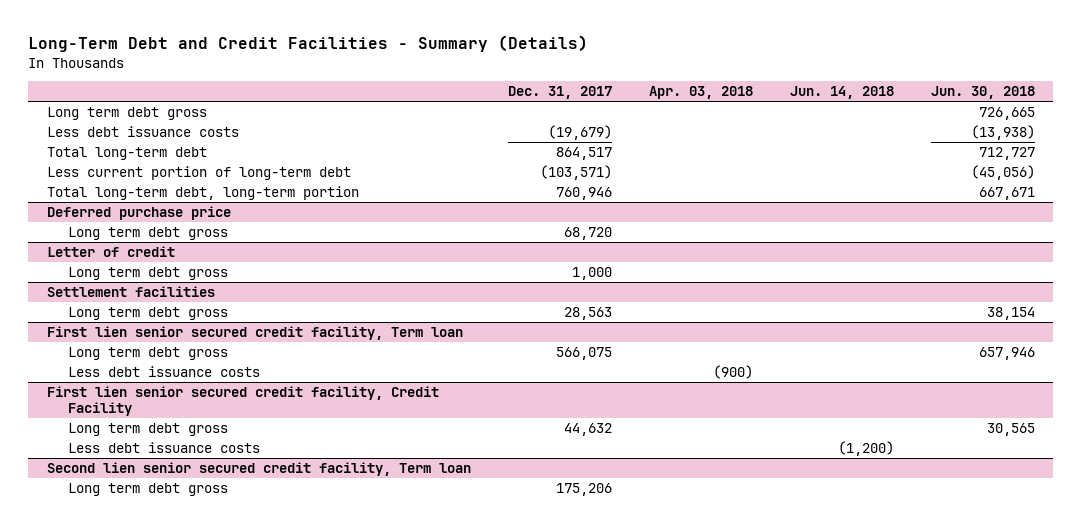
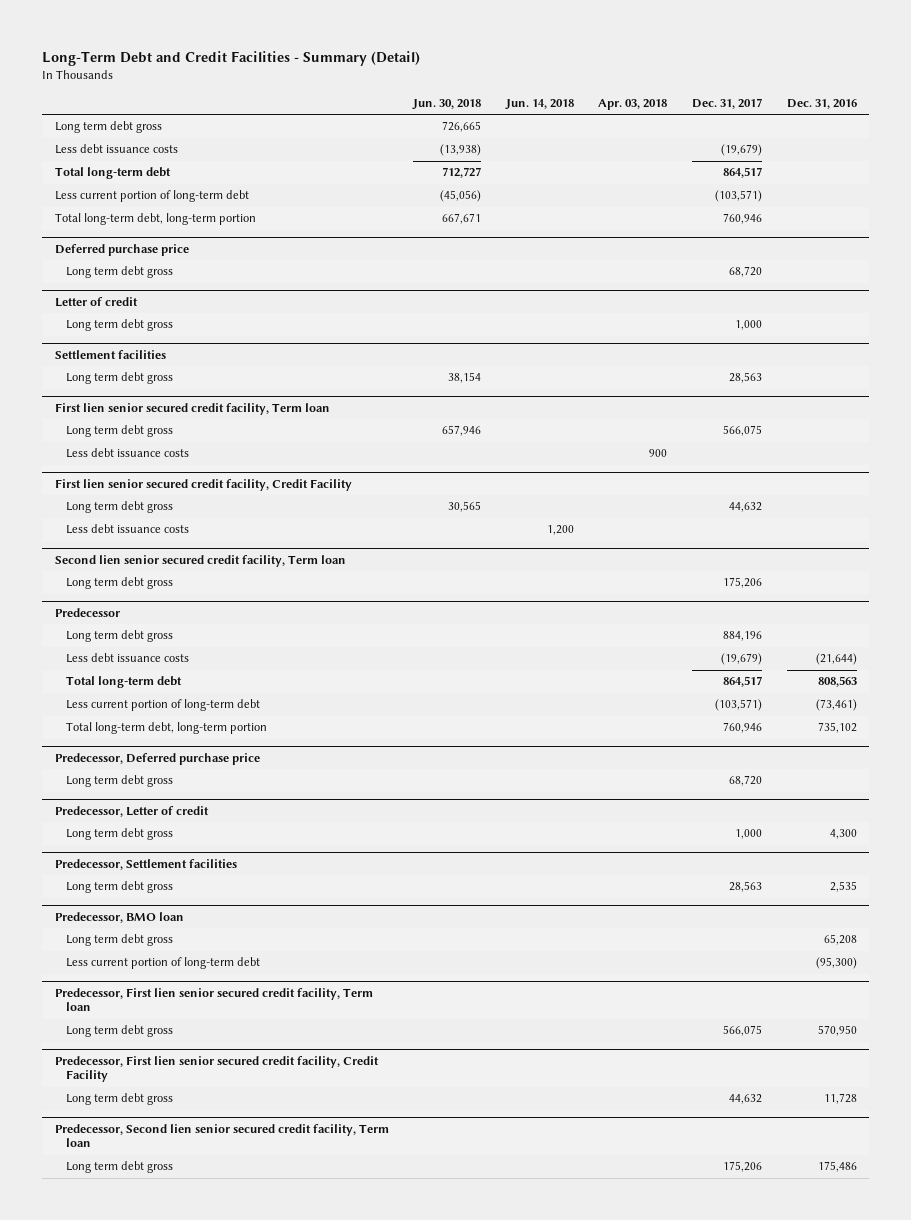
[28,35,589,53] Long-Term Debt and Credit Facilities - Summary (Details) -> [42,50,421,66] Long-Term Debt and Credit Facilities - Summary (Detail)
none -> [786,98,857,109] Dec. 31, 2016
[712,365,753,380] (900) -> [649,449,668,458] 900
[837,441,894,457] (1,200) -> [546,525,574,536] 1,200
none -> [54,607,120,617] Predecessor
none -> [66,630,174,643] Long term debt gross
none -> [66,653,190,664] Less debt issuance costs
none -> [66,676,183,689] Total long-term debt
none -> [66,699,261,712] Less current portion of long-term debt
none -> [66,722,268,735] Total long-term debt, long-term portion
none -> [54,752,260,765] Predecessor, Deferred purchase price
none -> [66,775,174,788] Long term debt gross
none -> [54,805,209,817] Predecessor, Letter of credit
none -> [66,828,174,841] Long term debt gross
none -> [54,858,237,870] Predecessor, Settlement facilities
none -> [66,881,174,894] Long term debt gross
none -> [54,911,184,923] Predecessor, BMO loan
none -> [66,934,174,947] Long term debt gross
none -> [66,957,261,970] Less current portion of long-term debt
none -> [54,987,373,1012] Predecessor, First lien senior secured credit facility, Term loan
none -> [66,1025,174,1038] Long term debt gross
none -> [54,1055,379,1083] Predecessor, First lien senior secured credit facility, Credit Facility
none -> [66,1093,174,1106] Long term debt gross
none -> [54,1123,389,1148] Predecessor, Second lien senior secured credit facility, Term loan
none -> [66,1161,174,1174] Long term debt gross

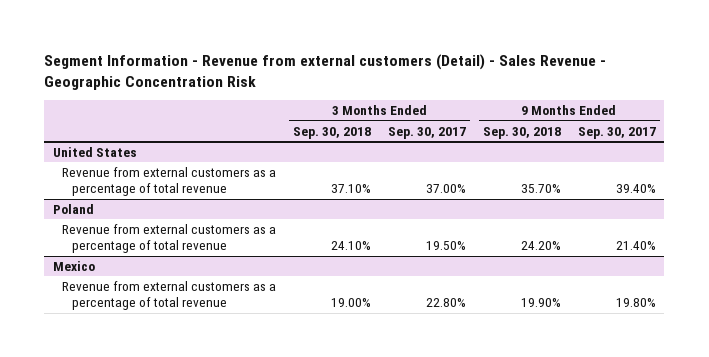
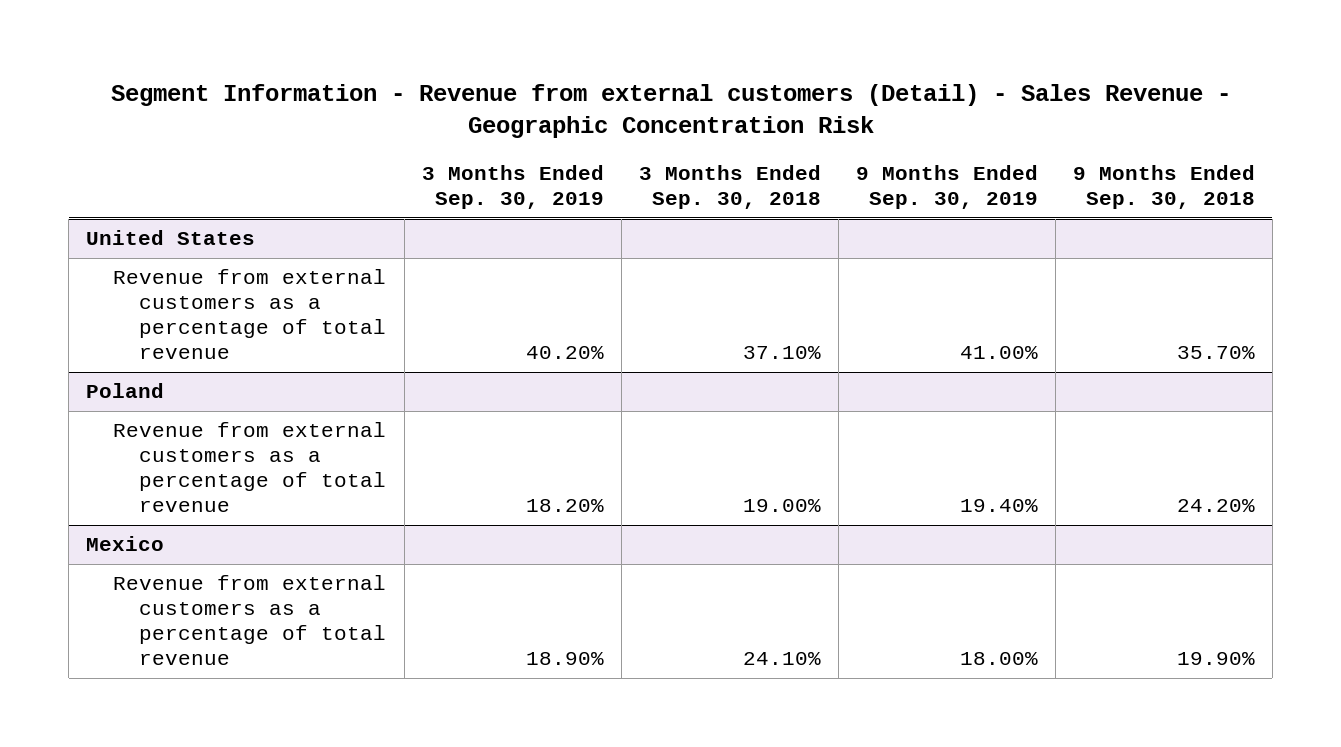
[388,126,467,139] Sep. 30, 2017 -> none
[577,126,656,139] Sep. 30, 2017 -> none
none -> [421,165,604,210] 3 Months Ended Sep. 30, 2019
none -> [855,165,1038,210] 9 Months Ended Sep. 30, 2019
[331,241,372,251] 24.10% -> [742,499,821,513] 19.00%
[331,298,372,308] 19.00% -> [742,652,821,666] 24.10%

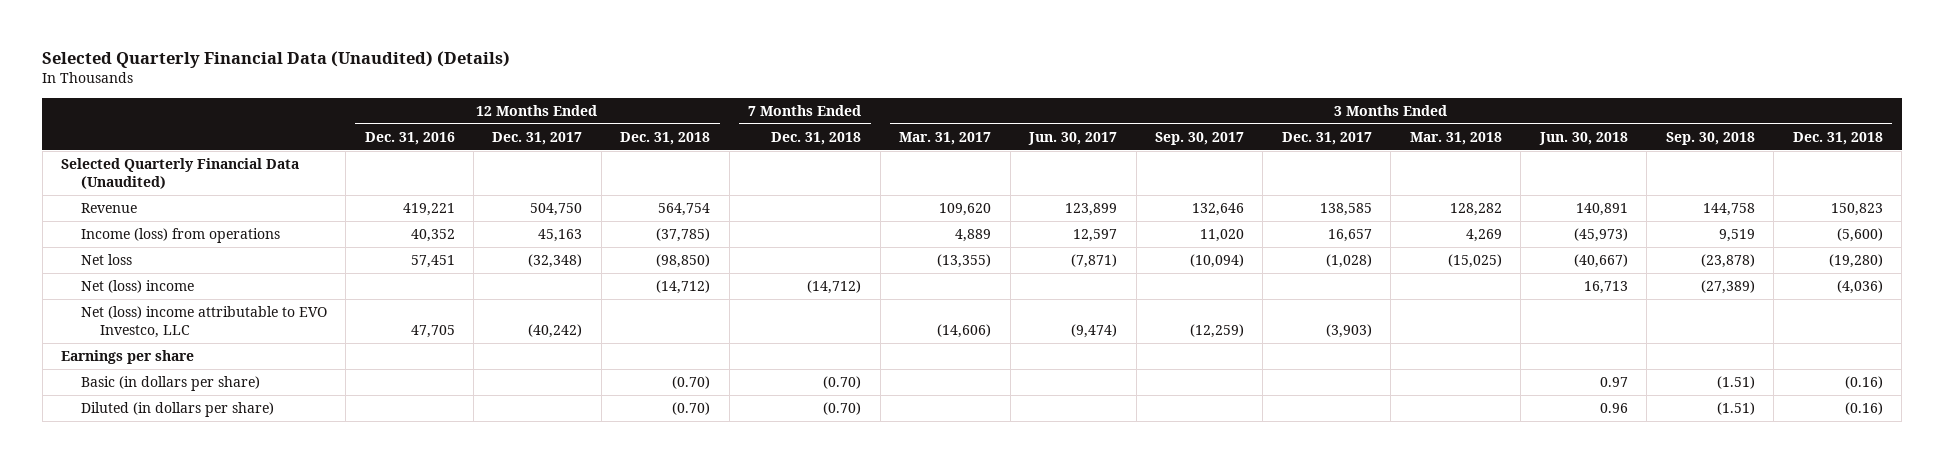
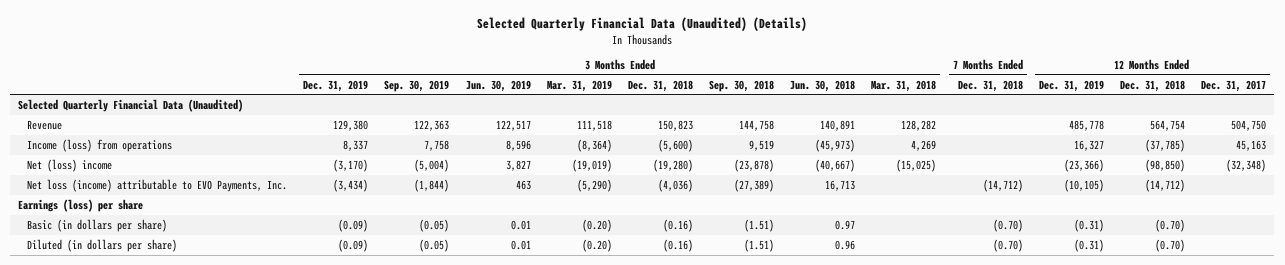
[364,131,455,145] Dec. 31, 2016 -> none
[899,131,992,145] Mar. 31, 2017 -> none
[1028,131,1118,145] Jun. 30, 2017 -> none
[1155,131,1245,145] Sep. 30, 2017 -> none
[1281,131,1372,145] Dec. 31, 2017 -> none
none -> [303,79,369,92] Dec. 31, 2019
none -> [384,79,450,92] Sep. 30, 2019
none -> [465,79,531,92] Jun. 30, 2019
none -> [546,79,612,92] Mar. 31, 2019
none -> [1038,79,1104,92] Dec. 31, 2019
[80,306,327,338] Net (loss) income attributable to EVO Investco, LLC -> none
[80,254,132,266] Net loss -> [27,158,113,172] Net (loss) income
[80,280,194,294] Net (loss) income -> [27,178,288,192] Net loss (income) attributable to EVO Payments, Inc.
[61,350,195,365] Earnings per share -> [18,198,144,212] Earnings (loss) per share

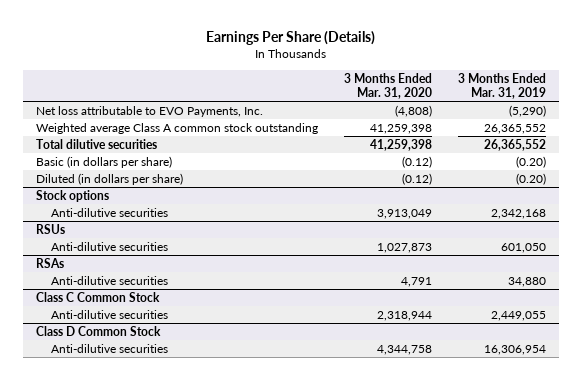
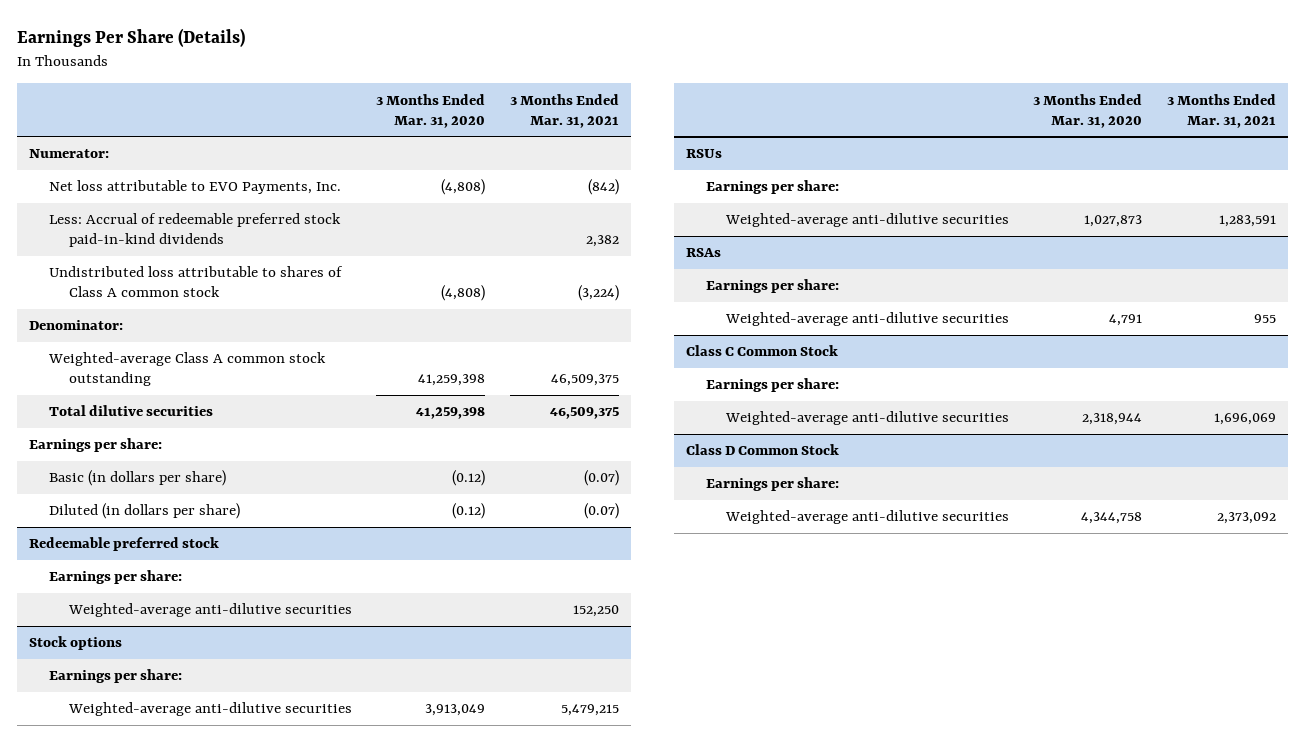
[458,72,547,99] 3 Months Ended Mar. 31, 2019 -> none
none -> [509,93,619,128] 3 Months Ended Mar. 31, 2021
none -> [28,149,109,159] Numerator:
none -> [48,213,341,248] Less: Accrual of redeemable preferred stock paid-in-kind dividends
none -> [48,266,343,298] Undistributed loss attributable to shares of Class A common stock
none -> [28,320,123,331] Denominator:
[35,122,318,134] Weighted average Class A common stock outstanding -> [47,352,326,387] Weighted-average Class A common stock outstanding
none -> [28,438,162,453] Earnings per share:
none -> [28,537,219,552] Redeemable preferred stock
none -> [48,570,182,585] Earnings per share:
none -> [67,603,352,618] Weighted-average anti-dilutive securities
none -> [48,669,182,684] Earnings per share:
[50,207,168,217] Anti-dilutive securities -> [67,702,352,717] Weighted-average anti-dilutive securities
none -> [706,180,840,195] Earnings per share:
[50,241,168,251] Anti-dilutive securities -> [725,213,1010,228] Weighted-average anti-dilutive securities
none -> [706,279,840,294] Earnings per share:
[50,275,168,285] Anti-dilutive securities -> [725,312,1010,327] Weighted-average anti-dilutive securities
none -> [706,378,840,393] Earnings per share:
[50,309,168,319] Anti-dilutive securities -> [725,411,1010,426] Weighted-average anti-dilutive securities
none -> [706,477,840,492] Earnings per share:
[50,343,168,353] Anti-dilutive securities -> [725,510,1010,525] Weighted-average anti-dilutive securities

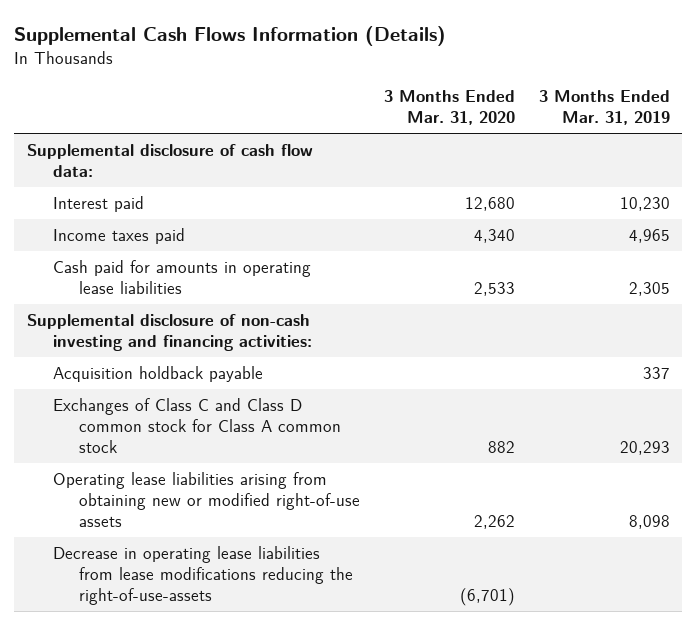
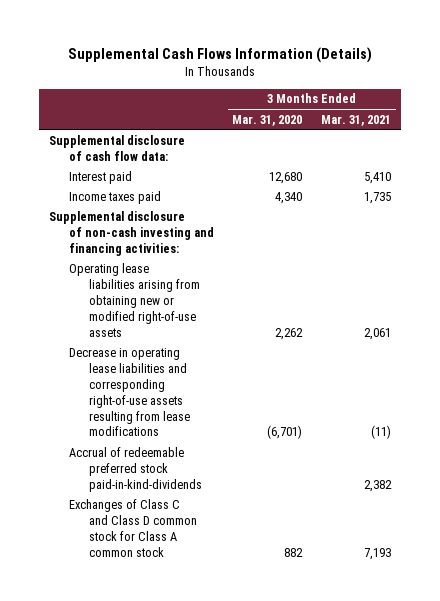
[538,90,670,126] 3 Months Ended Mar. 31, 2019 -> none
none -> [321,114,392,126] Mar. 31, 2021
[52,259,311,294] Cash paid for amounts in operating lease liabilities -> none
[52,365,263,382] Acquisition holdback payable -> none
[52,545,353,606] Decrease in operating lease liabilities from lease modifications reducing the right-of-use-assets -> [68,347,190,437] Decrease in operating lease liabilities and corresponding right-of-use assets resulting from lease modifications
none -> [68,446,202,492] Accrual of redeemable preferred stock paid-in-kind-dividends
[52,397,341,454] Exchanges of Class C and Class D common stock for Class A common stock -> [68,498,197,557] Exchanges of Class C and Class D common stock for Class A common stock

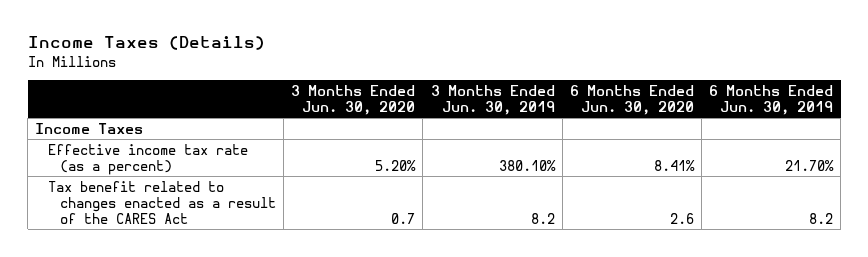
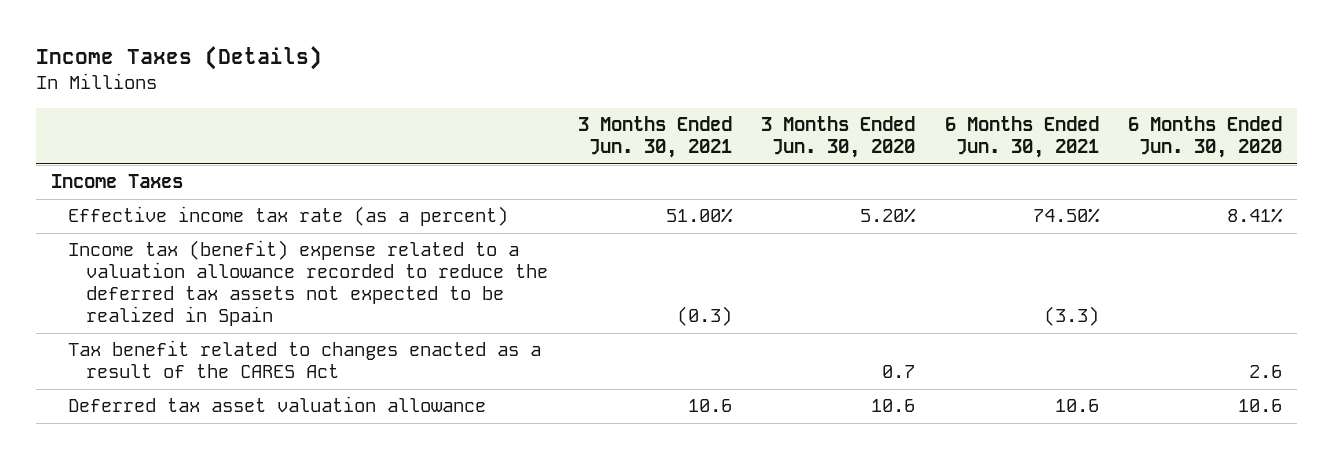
[430,84,555,115] 3 Months Ended Jun. 30, 2019 -> none
[709,84,834,115] 6 Months Ended Jun. 30, 2019 -> none
none -> [577,116,732,159] 3 Months Ended Jun. 30, 2021
none -> [944,116,1099,159] 6 Months Ended Jun. 30, 2021
none -> [68,240,549,327] Income tax (benefit) expense related to a valuation allowance recorded to reduce the deferred tax assets not expected to be realized in Spain
none -> [68,396,487,413] Deferred tax asset valuation allowance

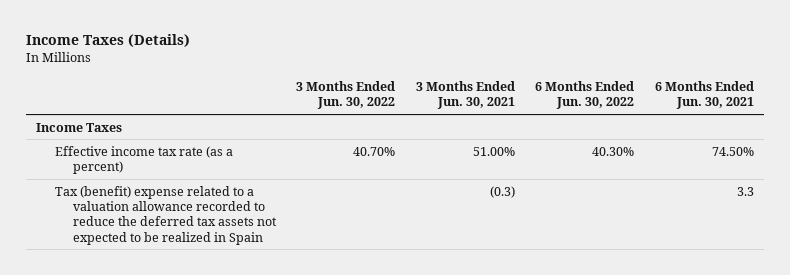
[761,116,916,159] 3 Months Ended Jun. 30, 2020 -> none
[1128,116,1283,159] 6 Months Ended Jun. 30, 2020 -> none
none -> [296,80,396,110] 3 Months Ended Jun. 30, 2022
none -> [535,80,635,110] 6 Months Ended Jun. 30, 2022
[68,340,542,379] Tax benefit related to changes enacted as a result of the CARES Act -> none
[68,396,487,413] Deferred tax asset valuation allowance -> none
[68,240,549,327] Income tax (benefit) expense related to a valuation allowance recorded to reduce the deferred tax assets not expected to be realized in Spain -> [54,185,277,245] Tax (benefit) expense related to a valuation allowance recorded to reduce the deferred tax assets not expected to be realized in Spain
[1043,306,1099,327] (3.3) -> [736,186,754,196] 3.3

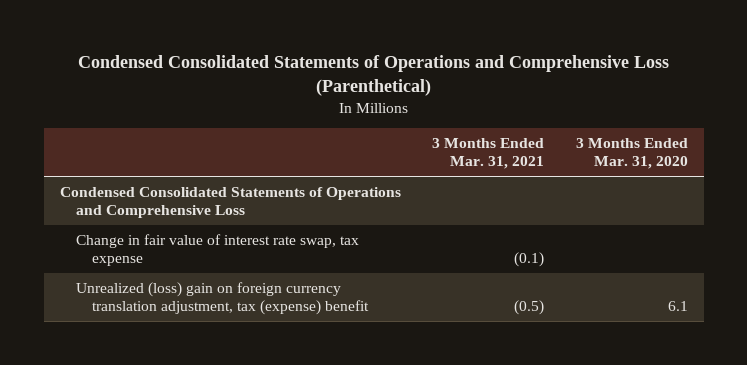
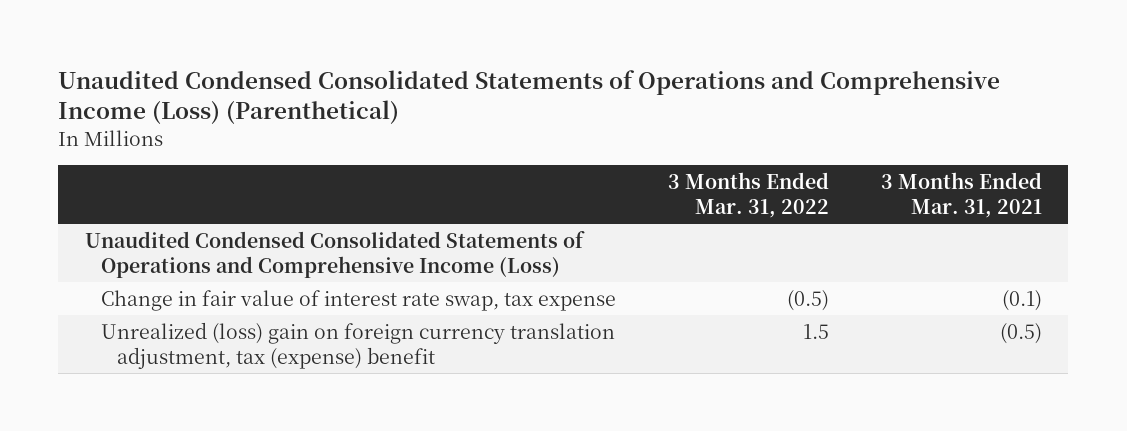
[77,54,669,96] Condensed Consolidated Statements of Operations and Comprehensive Loss (Parenthetical) -> [58,69,1001,125] Unaudited Condensed Consolidated Statements of Operations and Comprehensive Income (Loss) (Parenthetical)
[575,138,688,170] 3 Months Ended Mar. 31, 2020 -> none
none -> [667,171,829,219] 3 Months Ended Mar. 31, 2022
[59,186,401,219] Condensed Consolidated Statements of Operations and Comprehensive Loss -> [84,230,585,278] Unaudited Condensed Consolidated Statements of Operations and Comprehensive Income (Loss)

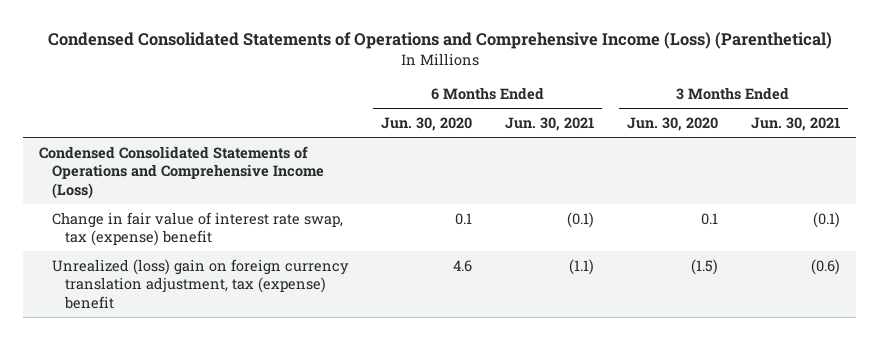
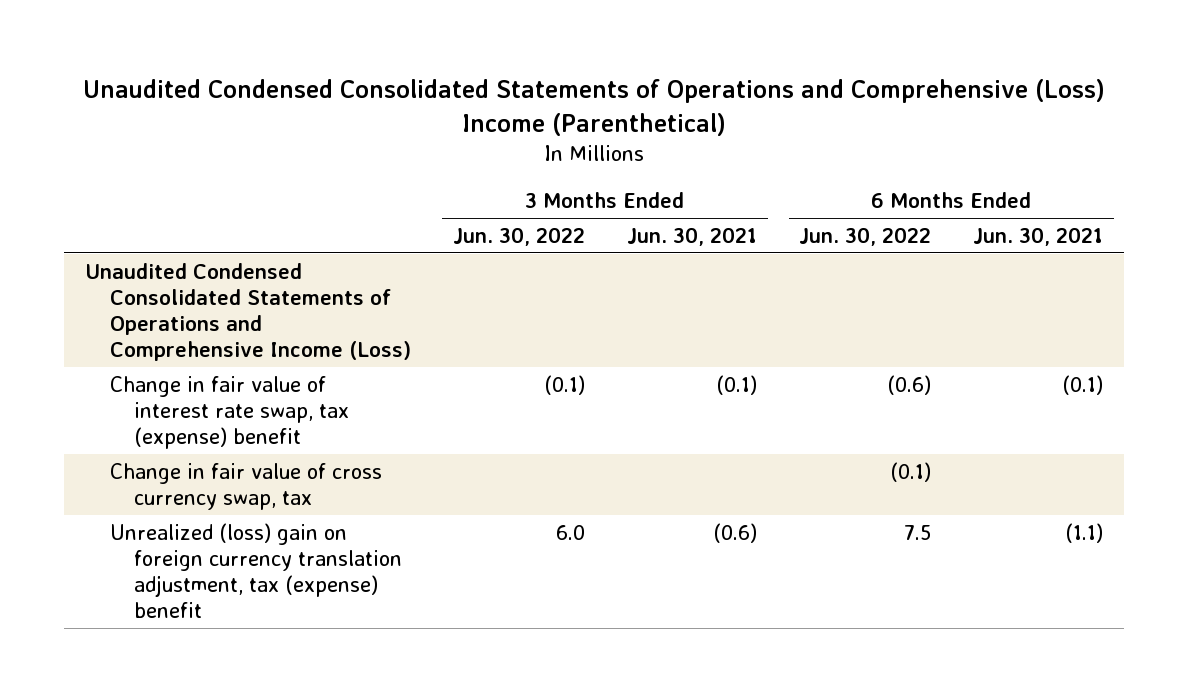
[47,32,832,50] Condensed Consolidated Statements of Operations and Comprehensive Income (Loss) (Parenthetical) -> [83,78,1106,136] Unaudited Condensed Consolidated Statements of Operations and Comprehensive (Loss) Income (Parenthetical)
[381,116,473,131] Jun. 30, 2020 -> none
[626,116,718,131] Jun. 30, 2020 -> none
none -> [452,226,585,246] Jun. 30, 2022
none -> [799,226,932,246] Jun. 30, 2022
[39,145,325,199] Condensed Consolidated Statements of Operations and Comprehensive Income (Loss) -> [85,262,411,361] Unaudited Condensed Consolidated Statements of Operations and Comprehensive Income (Loss)
none -> [109,462,382,510] Change in fair value of cross currency swap, tax

